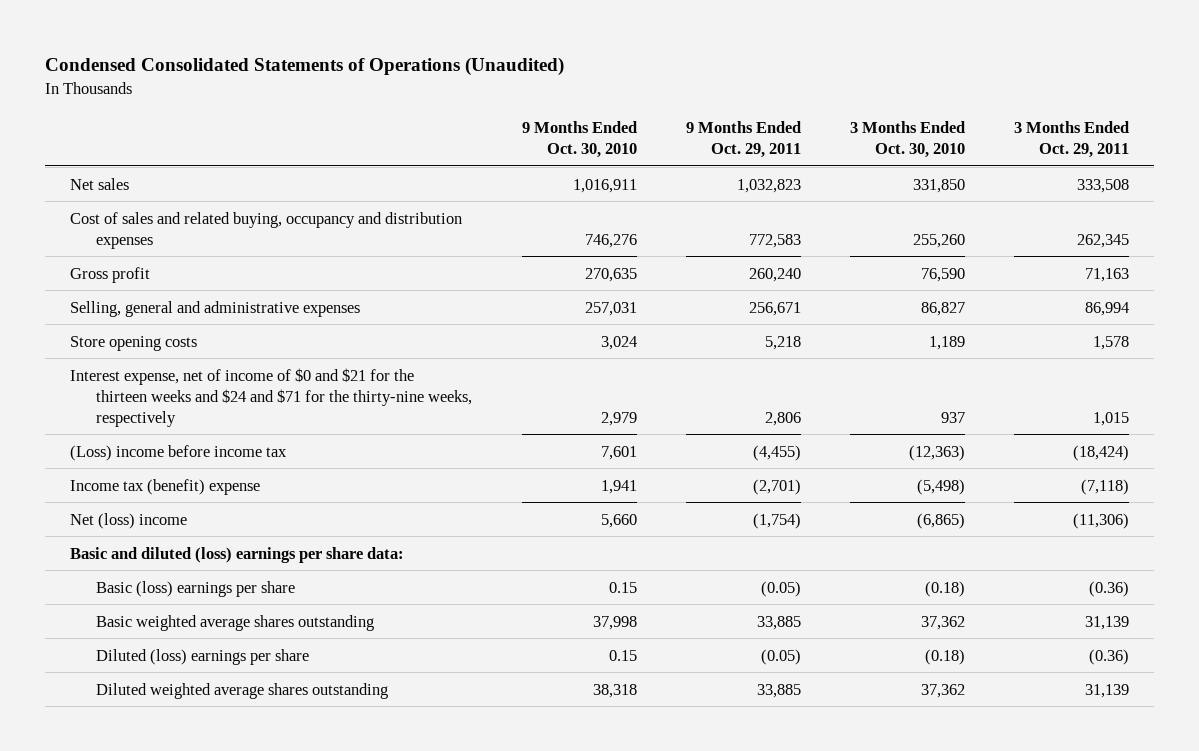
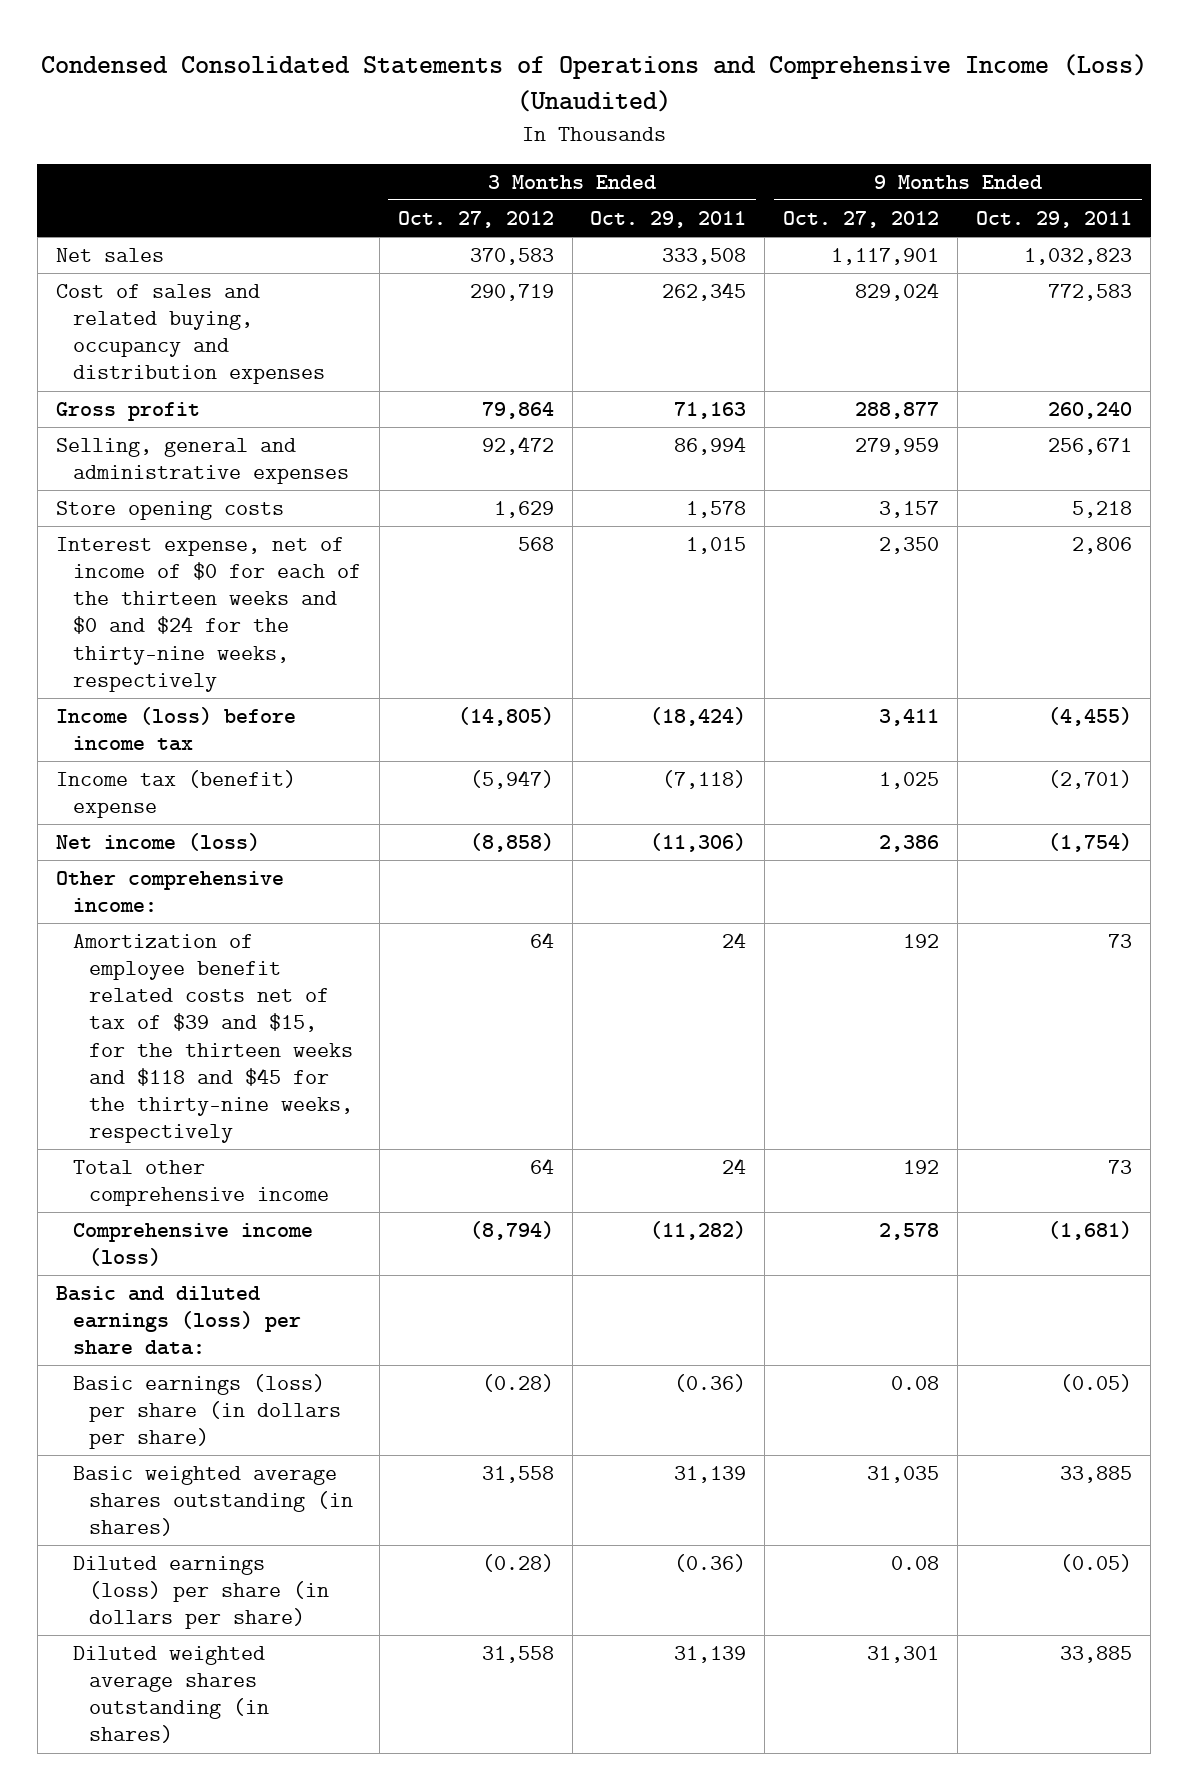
[45,57,565,77] Condensed Consolidated Statements of Operations (Unaudited) -> [41,54,1148,113] Condensed Consolidated Statements of Operations and Comprehensive Income (Loss) (Unaudited)
[521,120,637,159] 9 Months Ended Oct. 30, 2010 -> none
[849,120,965,159] 3 Months Ended Oct. 30, 2010 -> none
none -> [397,211,554,229] Oct. 27, 2012
none -> [783,211,940,229] Oct. 27, 2012
[69,367,473,427] Interest expense, net of income of $0 and $21 for the thirteen weeks and $24 and $71 for the thirty-nine weeks, respectively -> [55,537,361,692] Interest expense, net of income of $0 for each of the thirteen weeks and $0 and $24 for the thirty-nine weeks, respectively
[69,444,287,461] (Loss) income before income tax -> [55,707,296,752] Income (loss) before income tax
[69,512,187,529] Net (loss) income -> [55,833,260,852] Net income (loss)
none -> [55,871,284,913] Other comprehensive income:
none -> [72,934,354,1143] Amortization of employee benefit related costs net of tax of $39 and $15, for the thirteen weeks and $118 and $45 for the thirty-nine weeks, respectively
none -> [72,1160,330,1207] Total other comprehensive income
none -> [72,1223,313,1267] Comprehensive income (loss)
[69,546,404,563] Basic and diluted (loss) earnings per share data: -> [55,1286,301,1356] Basic and diluted earnings (loss) per share data:
[96,580,296,597] Basic (loss) earnings per share -> [72,1374,342,1450] Basic earnings (loss) per share (in dollars per share)
[96,614,375,631] Basic weighted average shares outstanding -> [72,1466,354,1537] Basic weighted average shares outstanding (in shares)
[96,648,310,665] Diluted (loss) earnings per share -> [72,1556,330,1630] Diluted earnings (loss) per share (in dollars per share)
[96,682,389,699] Diluted weighted average shares outstanding -> [72,1646,270,1744] Diluted weighted average shares outstanding (in shares)

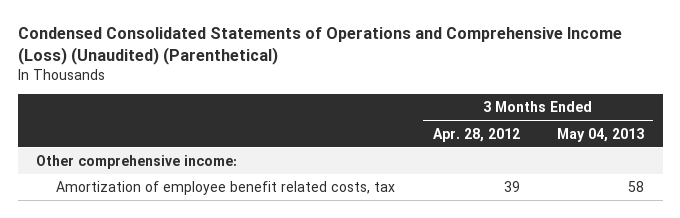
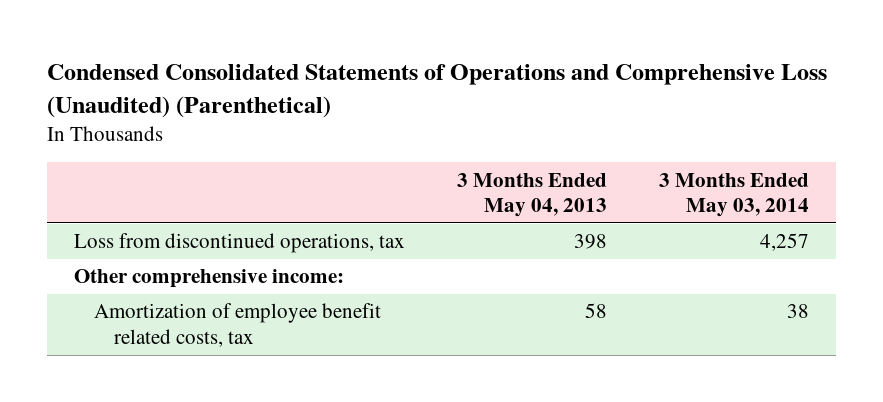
[17,27,622,66] Condensed Consolidated Statements of Operations and Comprehensive Income (Loss) (Unaudited) (Parenthetical) -> [47,63,828,118] Condensed Consolidated Statements of Operations and Comprehensive Loss (Unaudited) (Parenthetical)
[432,127,520,142] Apr. 28, 2012 -> none
none -> [659,172,810,218] 3 Months Ended May 03, 2014
none -> [73,233,405,254] Loss from discontinued operations, tax

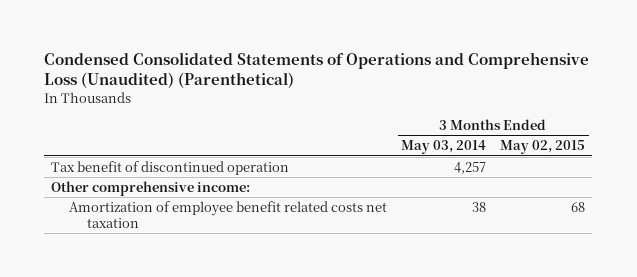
[456,172,607,218] 3 Months Ended May 04, 2013 -> none
none -> [500,140,586,155] May 02, 2015
[73,233,405,254] Loss from discontinued operations, tax -> [51,160,290,175] Tax benefit of discontinued operation
[93,303,381,348] Amortization of employee benefit related costs, tax -> [69,200,388,228] Amortization of employee benefit related costs net taxation

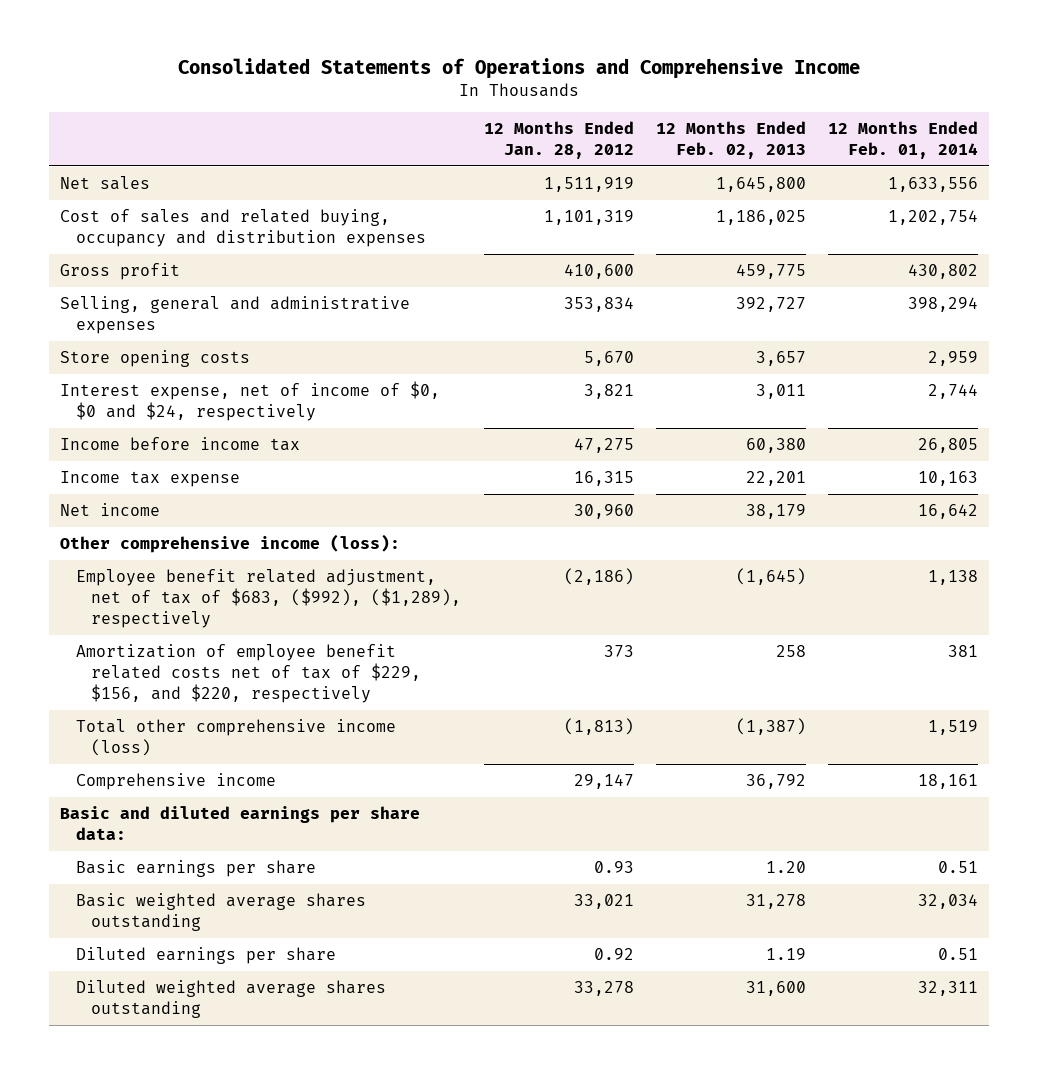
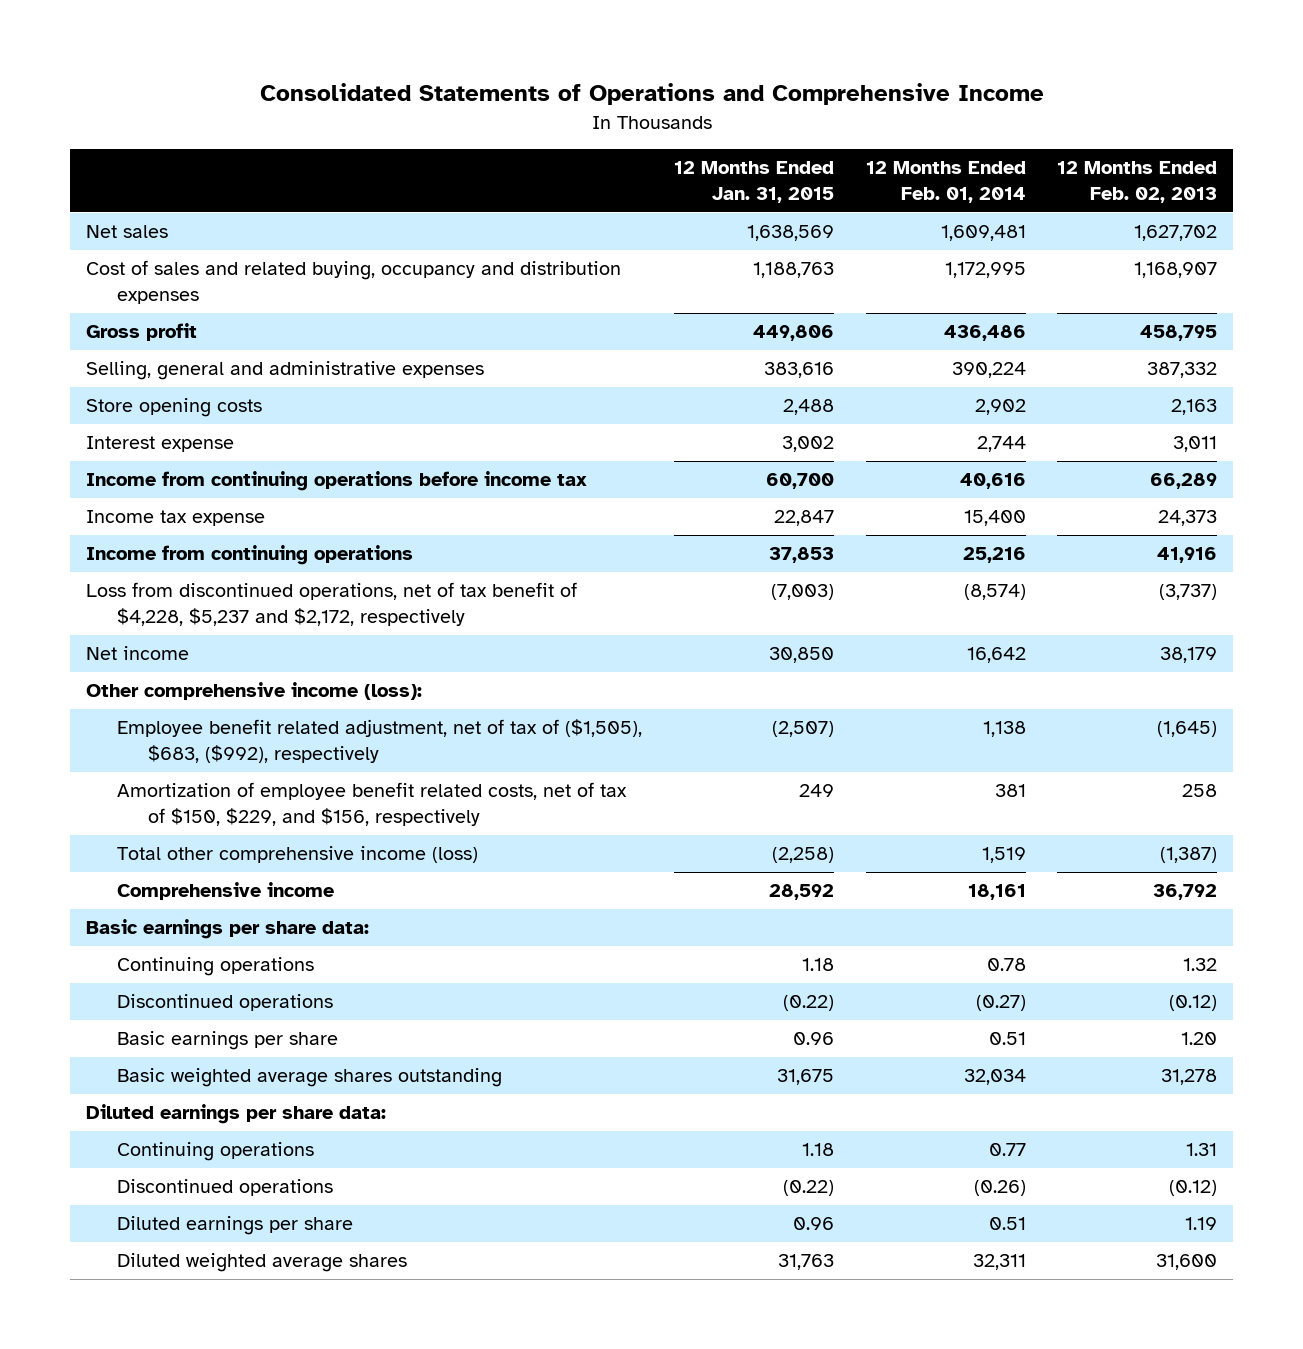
[483,121,634,159] 12 Months Ended Jan. 28, 2012 -> none
none -> [673,161,834,204] 12 Months Ended Jan. 31, 2015
[715,177,806,193] 1,645,800 -> [1134,225,1218,242] 1,627,702
[887,177,978,193] 1,633,556 -> [940,225,1026,242] 1,609,481
[715,210,806,226] 1,186,025 -> [1134,262,1218,279] 1,168,907
[887,210,978,226] 1,202,754 -> [944,262,1026,279] 1,172,995
[735,264,806,280] 459,775 -> [1140,325,1218,342] 458,795
[907,264,978,280] 430,802 -> [943,325,1026,342] 436,486
[735,297,806,313] 392,727 -> [1147,362,1218,379] 387,332
[907,297,978,313] 398,294 -> [951,362,1026,379] 390,224
[755,351,806,367] 3,657 -> [1171,399,1218,416] 2,163
[927,351,978,367] 2,959 -> [974,399,1026,416] 2,902
[60,381,441,421] Interest expense, net of income of $0, $0 and $24, respectively -> [85,436,234,453] Interest expense
[60,437,301,452] Income before income tax -> [85,471,587,492] Income from continuing operations before income tax
[745,438,806,454] 60,380 -> [1150,473,1218,490] 66,289
[917,438,978,454] 26,805 -> [959,473,1026,490] 40,616
[745,471,806,487] 22,201 -> [1158,510,1218,527] 24,373
[917,471,978,487] 10,163 -> [963,510,1026,527] 15,400
none -> [85,545,413,566] Income from continuing operations
none -> [85,582,577,627] Loss from discontinued operations, net of tax benefit of $4,228, $5,237 and $2,172, respectively
[75,569,462,628] Employee benefit related adjustment, net of tax of $683, ($992), ($1,289), respectively -> [117,719,643,764] Employee benefit related adjustment, net of tax of ($1,505), $683, ($992), respectively
[75,644,422,703] Amortization of employee benefit related costs net of tax of $229, $156, and $220, respectively -> [117,782,628,827] Amortization of employee benefit related costs, net of tax of $150, $229, and $156, respectively
[60,806,421,840] Basic and diluted earnings per share data: -> [85,919,369,940] Basic earnings per share data:
none -> [117,957,315,977] Continuing operations
none -> [117,994,334,1012] Discontinued operations
none -> [85,1104,386,1125] Diluted earnings per share data:
none -> [117,1142,315,1162] Continuing operations
none -> [117,1179,334,1197] Discontinued operations
[75,980,386,1018] Diluted weighted average shares outstanding -> [117,1253,408,1273] Diluted weighted average shares

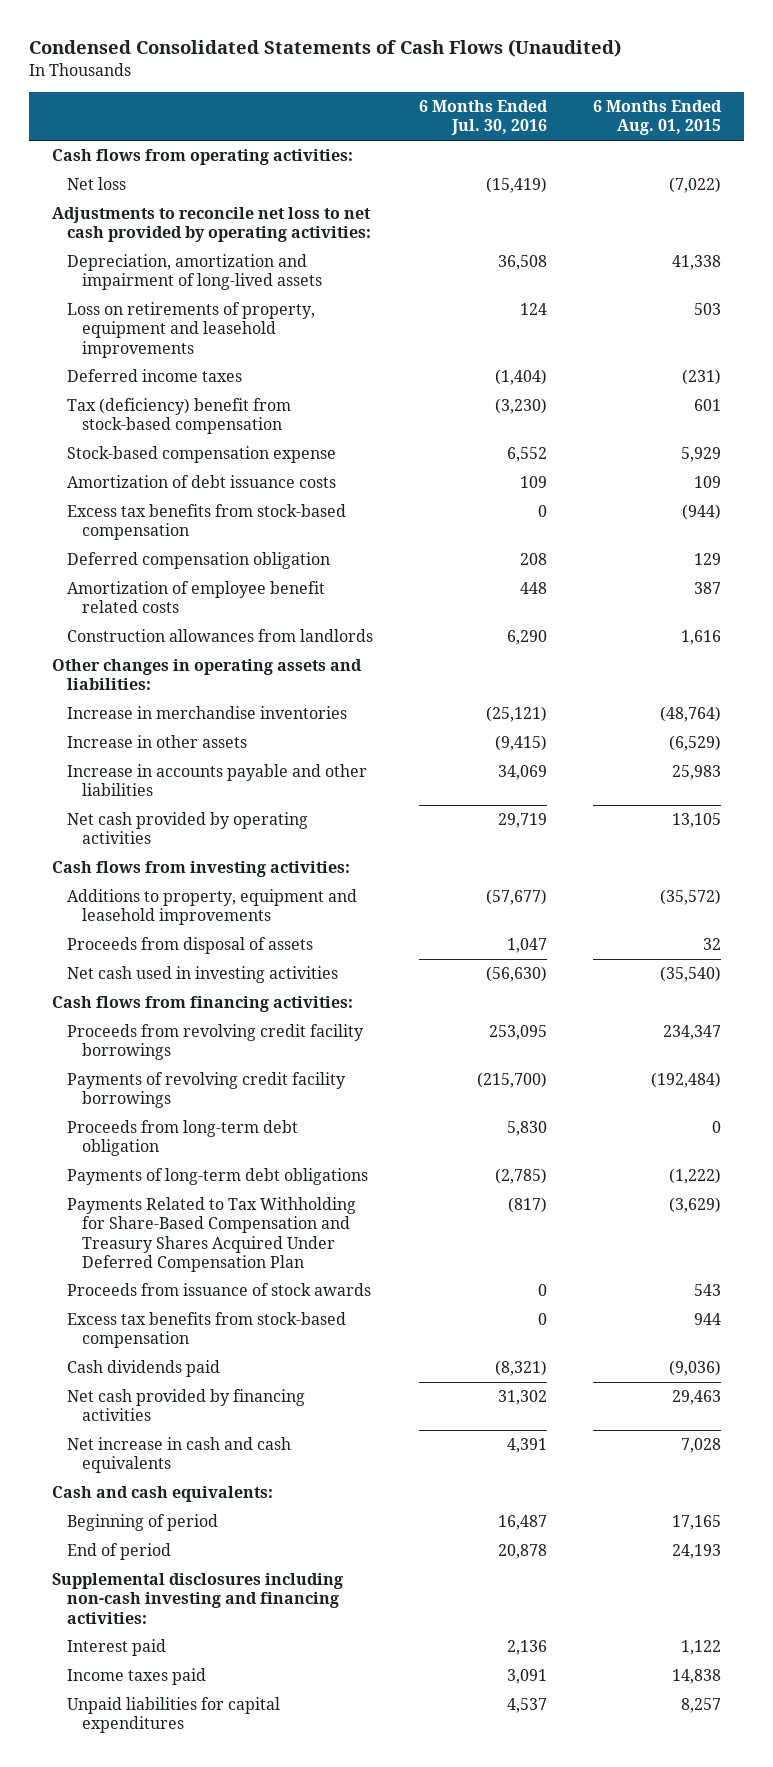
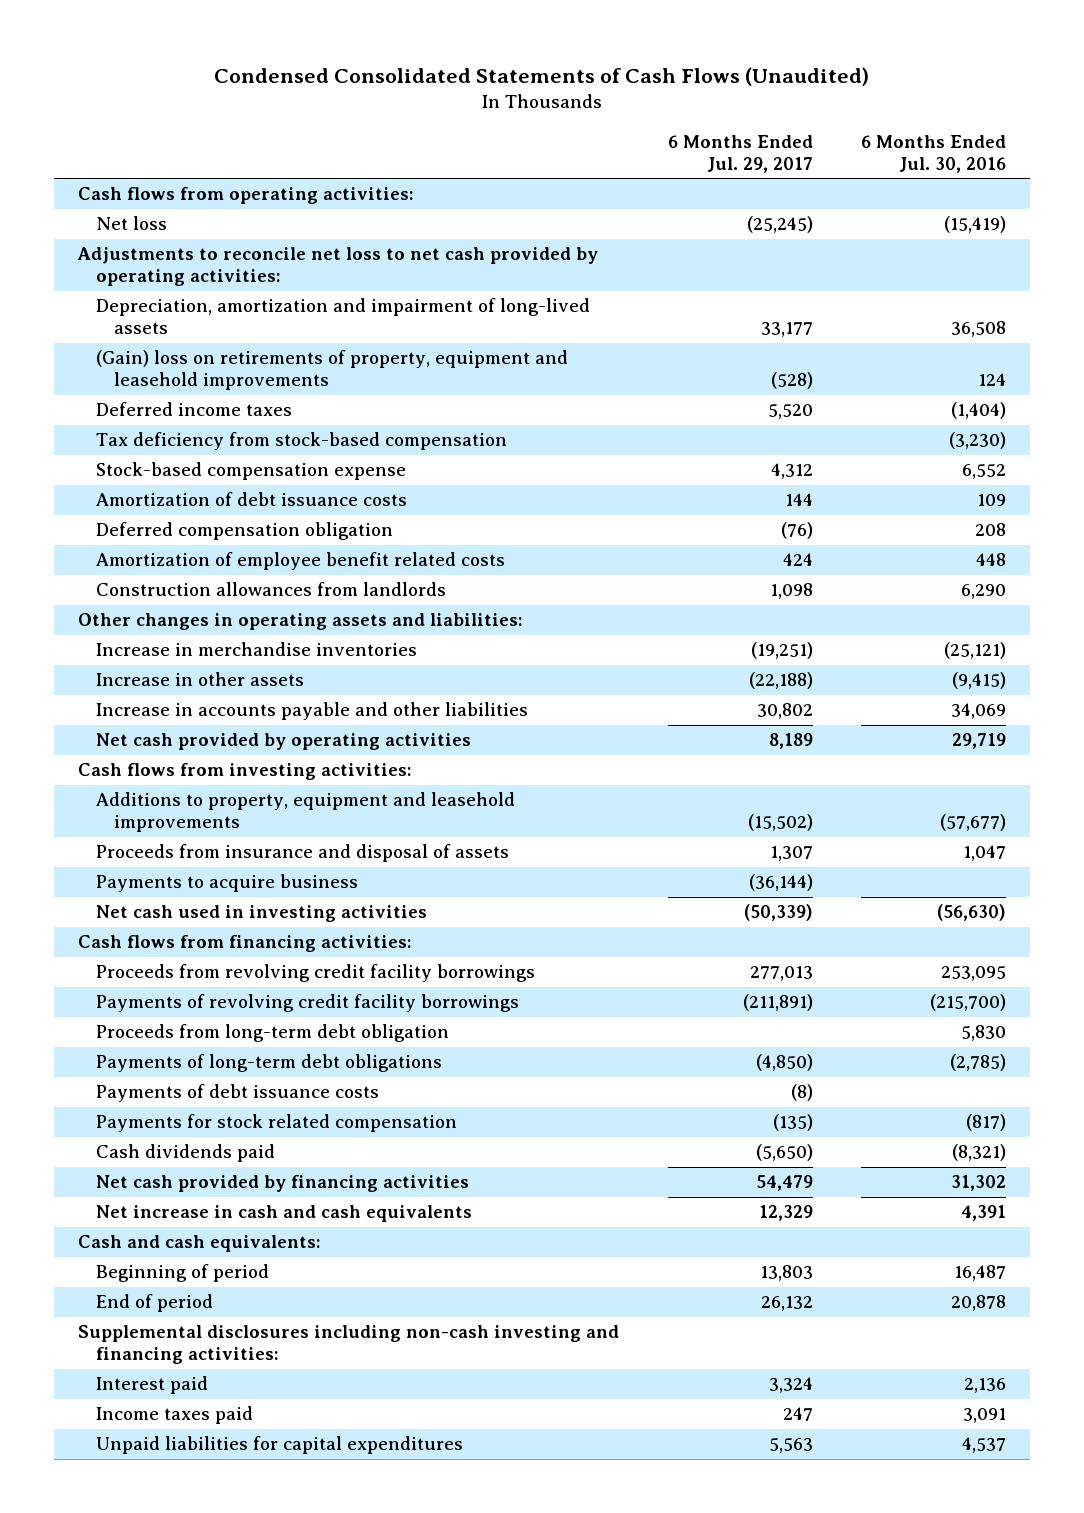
[593,100,723,136] 6 Months Ended Aug. 01, 2015 -> none
none -> [667,134,813,173] 6 Months Ended Jul. 29, 2017
[66,302,315,358] Loss on retirements of property, equipment and leasehold improvements -> [96,350,569,391] (Gain) loss on retirements of property, equipment and leasehold improvements
[66,398,291,435] Tax (deficiency) benefit from stock-based compensation -> [96,432,508,451] Tax deficiency from stock-based compensation
[66,504,346,541] Excess tax benefits from stock-based compensation -> none
[66,937,313,955] Proceeds from disposal of assets -> [96,844,510,863] Proceeds from insurance and disposal of assets
none -> [96,874,359,893] Payments to acquire business
[66,1283,371,1297] Proceeds from issuance of stock awards -> none
[66,1312,346,1349] Excess tax benefits from stock-based compensation -> none
none -> [96,1084,380,1103] Payments of debt issuance costs
[66,1197,356,1272] Payments Related to Tax Withholding for Share-Based Compensation and Treasury Shares Acquired Under Deferred Compensation Plan -> [96,1114,458,1133] Payments for stock related compensation

